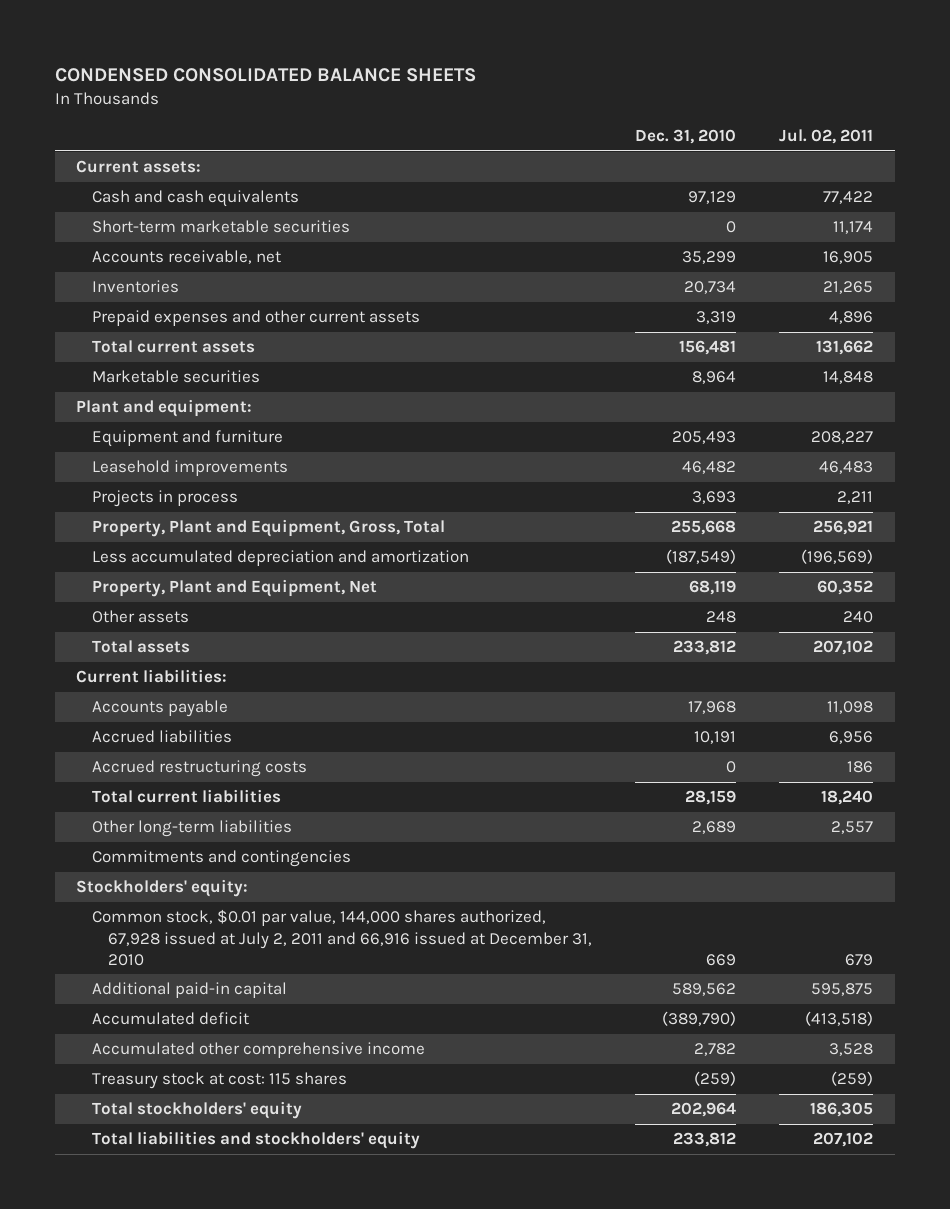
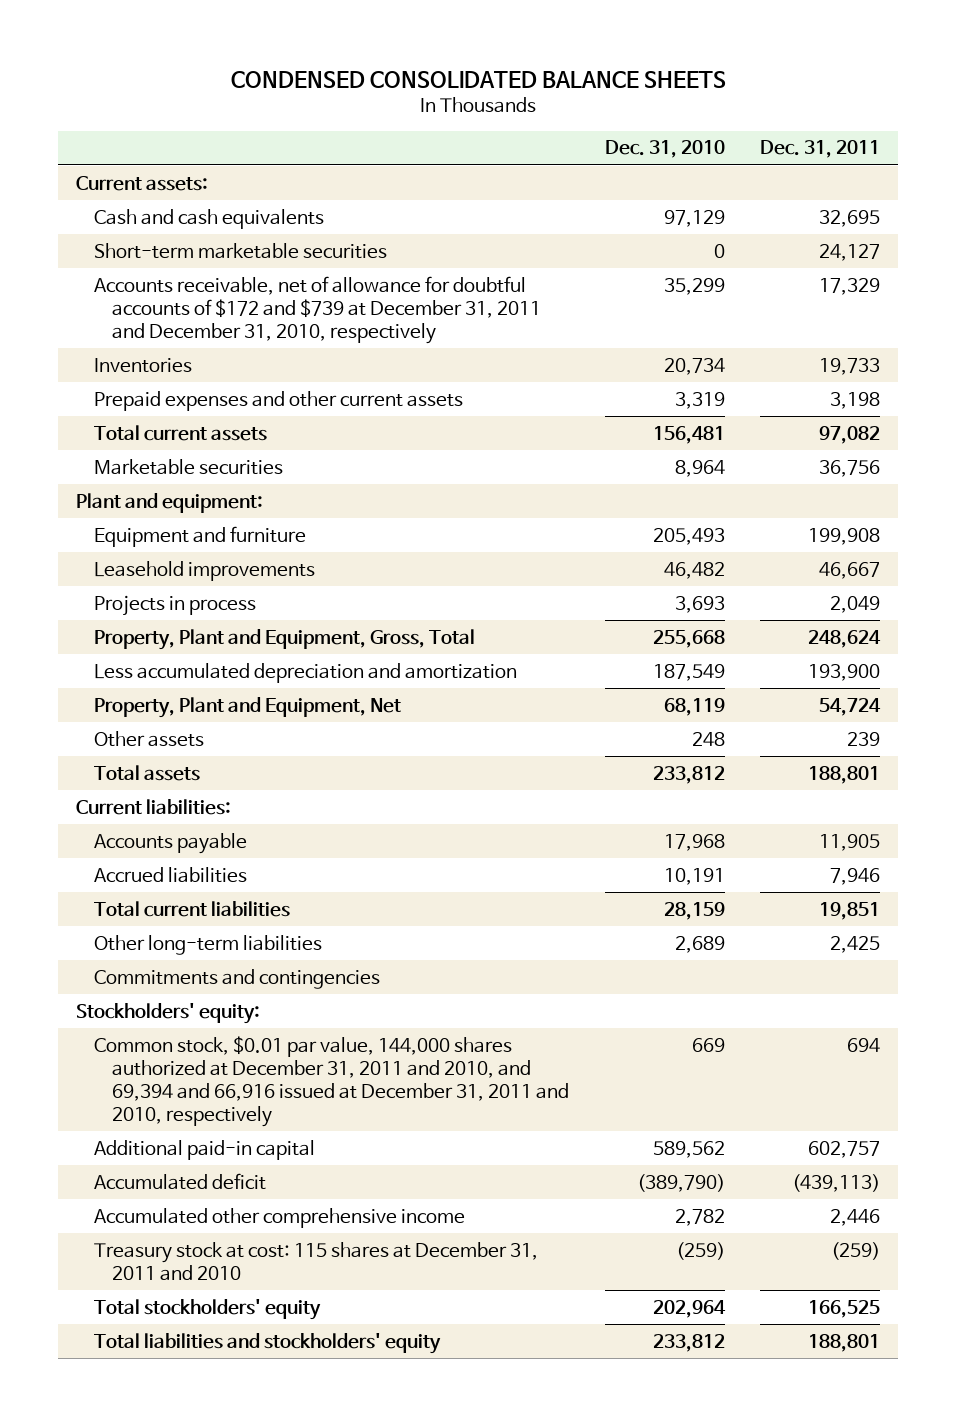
[779,128,874,144] Jul. 02, 2011 -> none
none -> [760,140,881,159] Dec. 31, 2011
[92,250,282,265] Accounts receivable, net -> [94,275,542,345] Accounts receivable, net of allowance for doubtful accounts of $172 and $739 at December 31, 2011 and December 31, 2010, respectively
[666,549,737,565] (187,549) -> [652,663,725,681] 187,549
[92,760,308,778] Accrued restructuring costs -> none
[92,909,593,966] Common stock, $0.01 par value, 144,000 shares authorized, 67,928 issued at July 2, 2011 and 66,916 issued at December 31, 2010 -> [94,1035,570,1128] Common stock, $0.01 par value, 144,000 shares authorized at December 31, 2011 and 2010, and 69,394 and 66,916 issued at December 31, 2011 and 2010, respectively
[92,1072,348,1090] Treasury stock at cost: 115 shares -> [94,1241,539,1281] Treasury stock at cost: 115 shares at December 31, 2011 and 2010

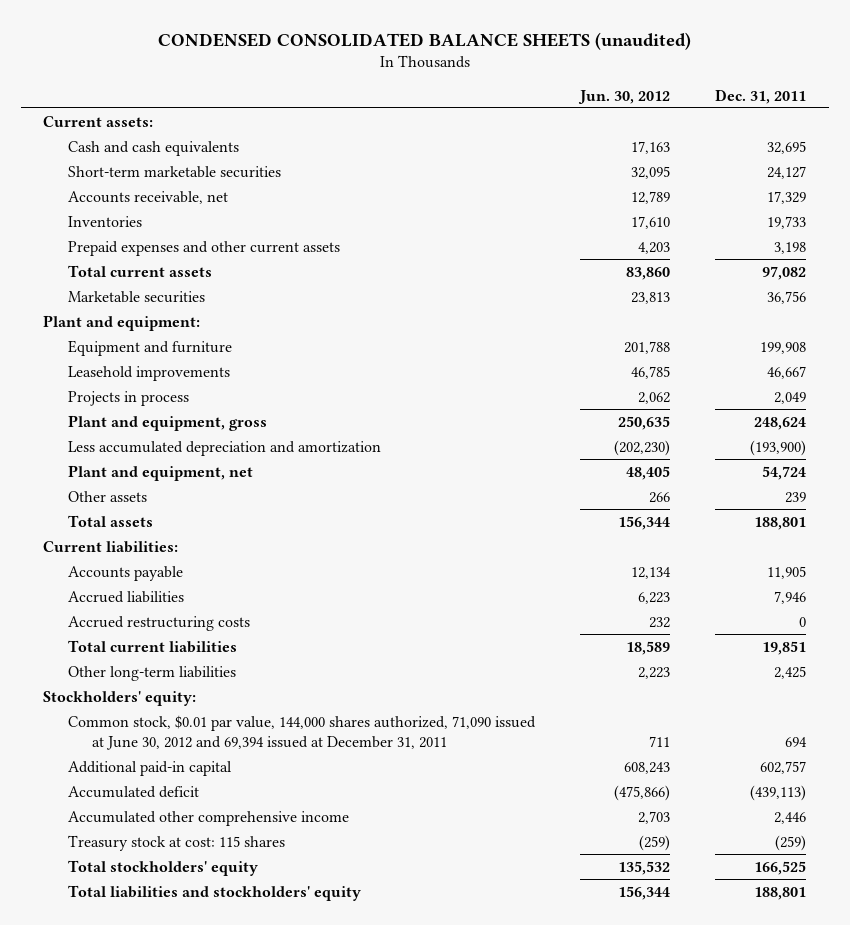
[230,70,726,88] CONDENSED CONSOLIDATED BALANCE SHEETS -> [157,31,691,50] CONDENSED CONSOLIDATED BALANCE SHEETS (unaudited)
[604,140,725,159] Dec. 31, 2010 -> none
none -> [577,89,670,104] Jun. 30, 2012
[94,275,542,345] Accounts receivable, net of allowance for doubtful accounts of $172 and $739 at December 31, 2011 and December 31, 2010, respectively -> [67,190,228,204] Accounts receivable, net
[94,628,476,650] Property, Plant and Equipment, Gross, Total -> [67,414,267,431] Plant and equipment, gross
[808,663,881,681] 193,900 -> [750,439,807,456] (193,900)
[94,696,402,718] Property, Plant and Equipment, Net -> [67,464,253,481] Plant and equipment, net
none -> [67,615,250,631] Accrued restructuring costs
[94,968,381,989] Commitments and contingencies -> none
[94,1035,570,1128] Common stock, $0.01 par value, 144,000 shares authorized at December 31, 2011 and 2010, and 69,394 and 66,916 issued at December 31, 2011 and 2010, respectively -> [67,714,536,751] Common stock, $0.01 par value, 144,000 shares authorized, 71,090 issued at June 30, 2012 and 69,394 issued at December 31, 2011
[94,1241,539,1281] Treasury stock at cost: 115 shares at December 31, 2011 and 2010 -> [67,834,285,851] Treasury stock at cost: 115 shares

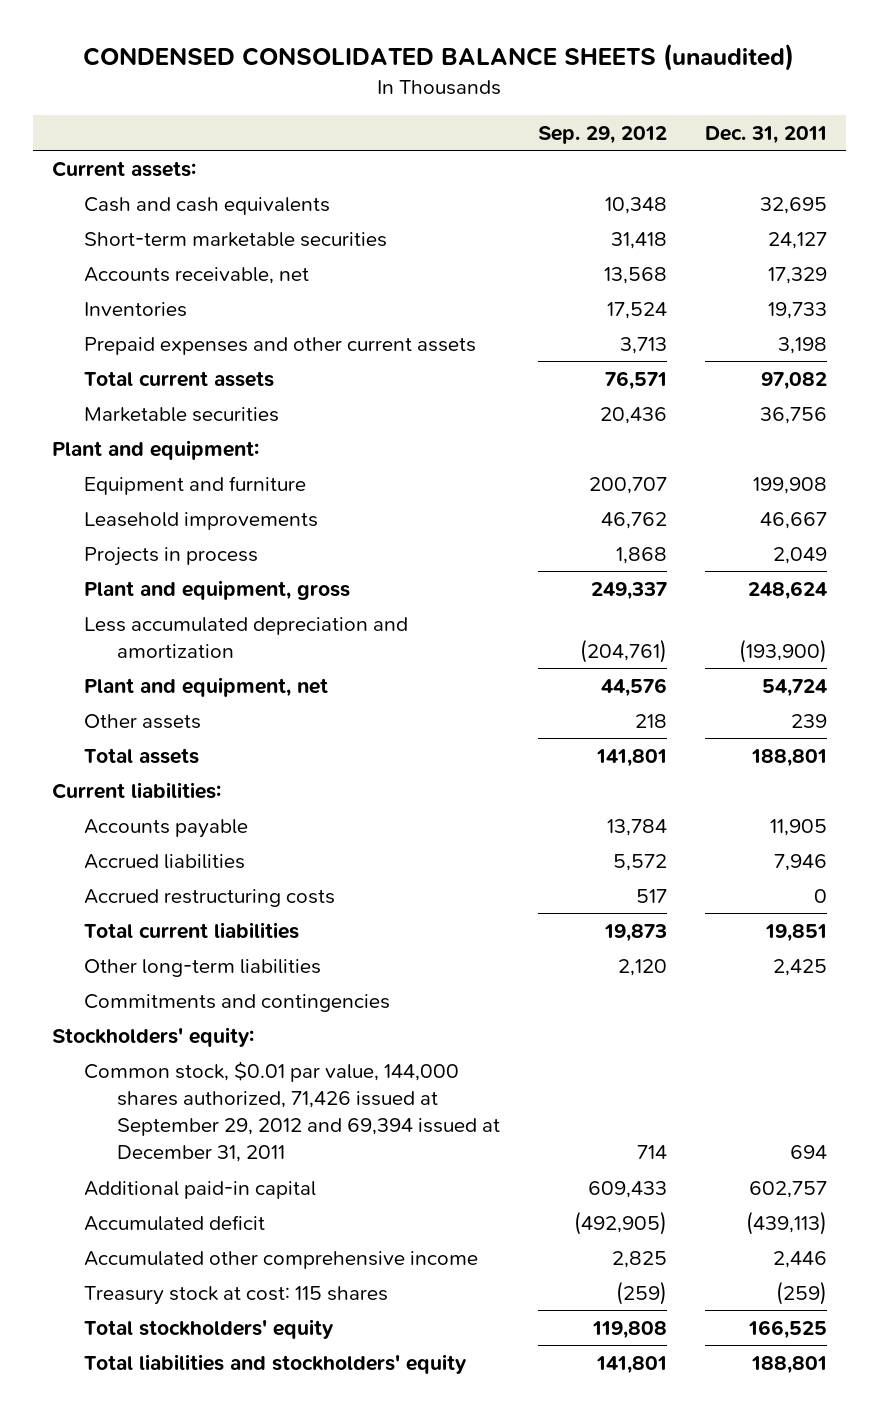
[577,89,670,104] Jun. 30, 2012 -> none
none -> [538,125,668,144] Sep. 29, 2012
none -> [84,993,391,1012] Commitments and contingencies
[67,714,536,751] Common stock, $0.01 par value, 144,000 shares authorized, 71,090 issued at June 30, 2012 and 69,394 issued at December 31, 2011 -> [84,1060,500,1163] Common stock, $0.01 par value, 144,000 shares authorized, 71,426 issued at September 29, 2012 and 69,394 issued at December 31, 2011

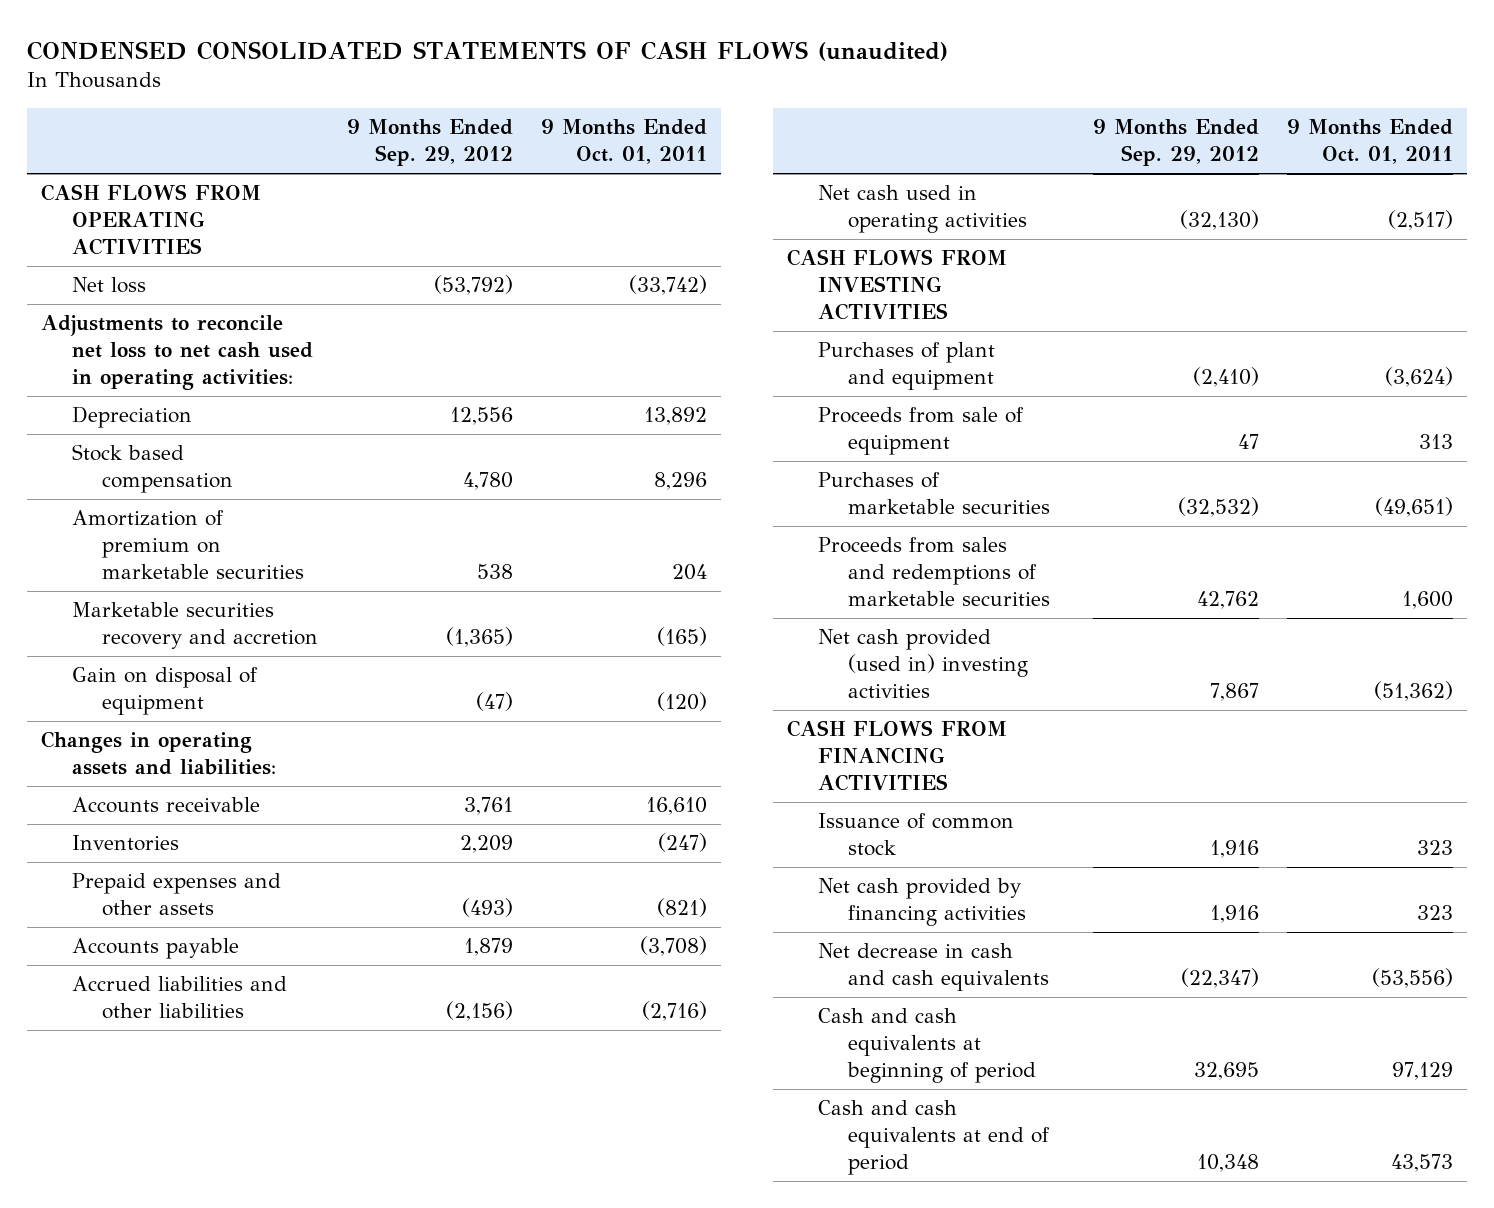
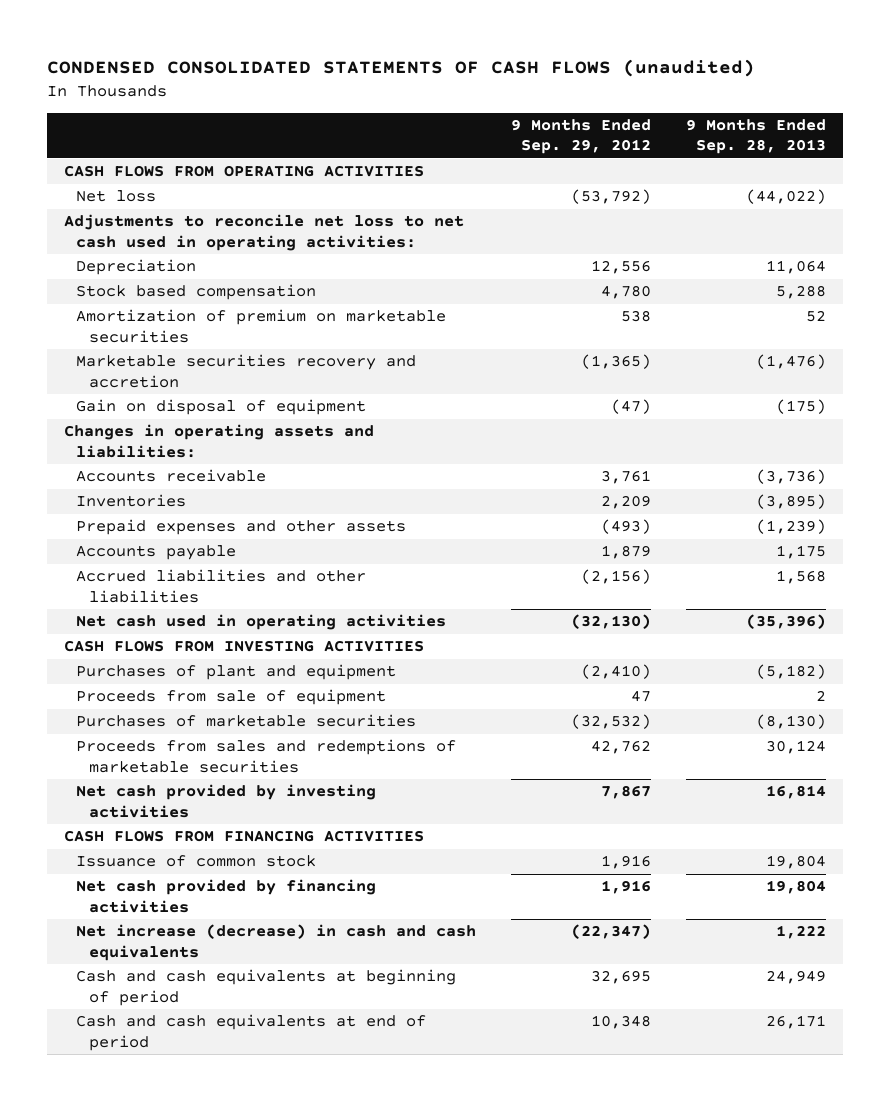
[540,119,707,165] 9 Months Ended Oct. 01, 2011 -> none
none -> [685,119,826,155] 9 Months Ended Sep. 28, 2013
[817,629,1029,699] Net cash provided (used in) investing activities -> [76,784,377,818] Net cash provided by investing activities
[817,943,1050,992] Net decrease in cash and cash equivalents -> [76,924,477,961] Net increase (decrease) in cash and cash equivalents

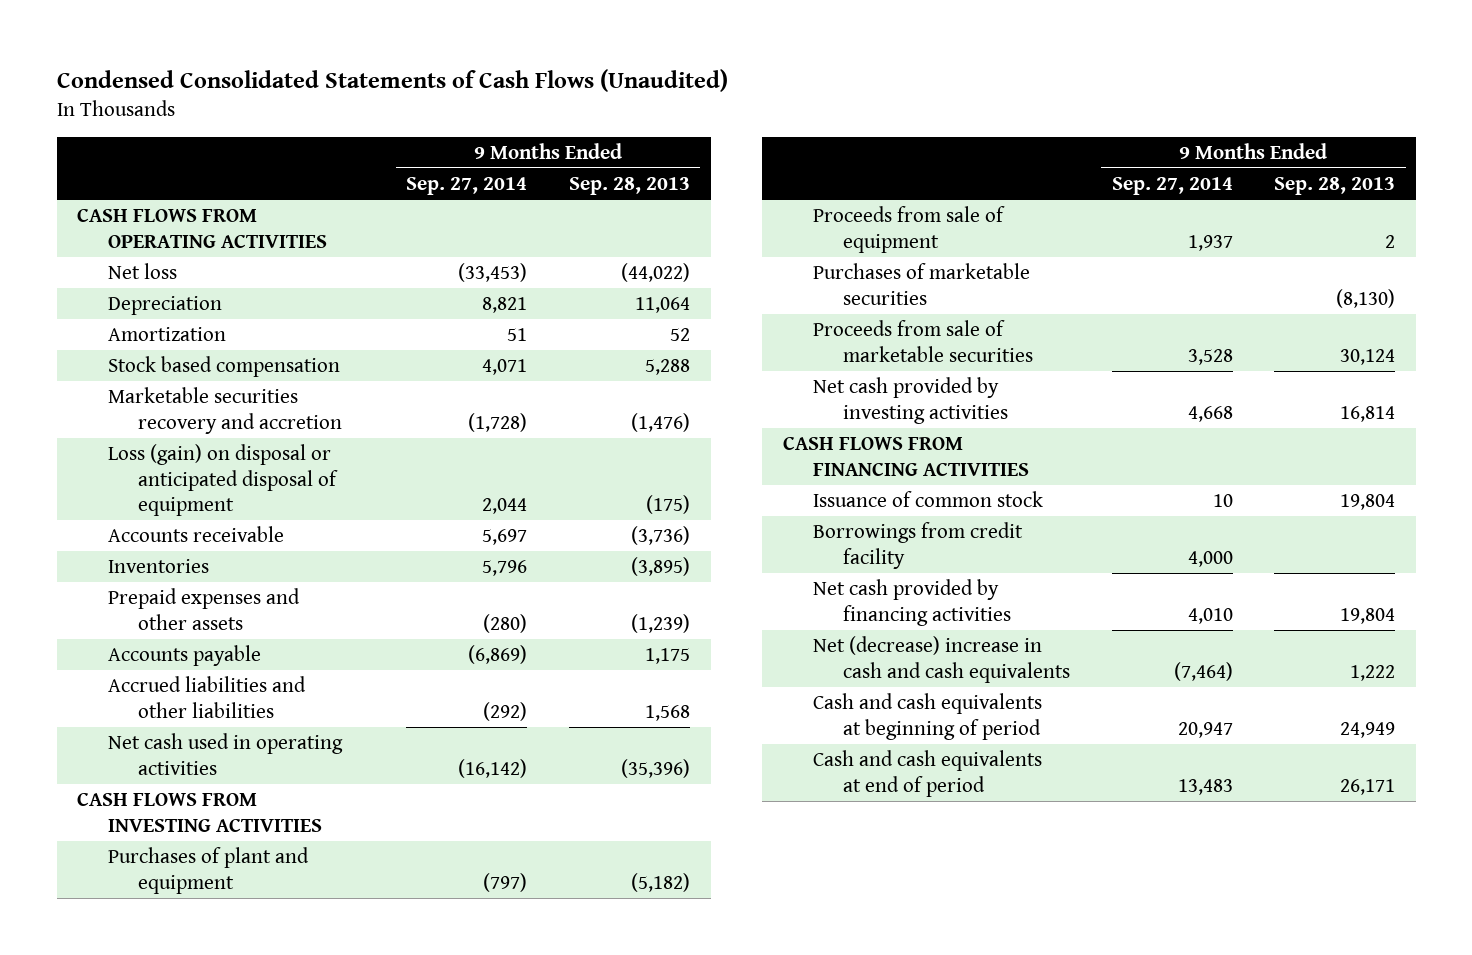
[46,58,755,77] CONDENSED CONSOLIDATED STATEMENTS OF CASH FLOWS (unaudited) -> [56,69,728,93] Condensed Consolidated Statements of Cash Flows (Unaudited)
[511,119,652,155] 9 Months Ended Sep. 29, 2012 -> none
none -> [406,176,528,195] Sep. 27, 2014
[63,214,464,251] Adjustments to reconcile net loss to net cash used in operating activities: -> none
none -> [107,326,226,341] Amortization
[76,309,447,343] Amortization of premium on marketable securities -> none
[63,424,374,458] Changes in operating assets and liabilities: -> none
[76,399,367,416] Gain on disposal of equipment -> [107,443,338,517] Loss (gain) on disposal or anticipated disposal of equipment
[76,739,457,773] Proceeds from sales and redemptions of marketable securities -> [812,319,1034,362] Proceeds from sale of marketable securities
none -> [812,521,1023,569] Borrowings from credit facility
[76,924,477,961] Net increase (decrease) in cash and cash equivalents -> [812,635,1071,683] Net (decrease) increase in cash and cash equivalents

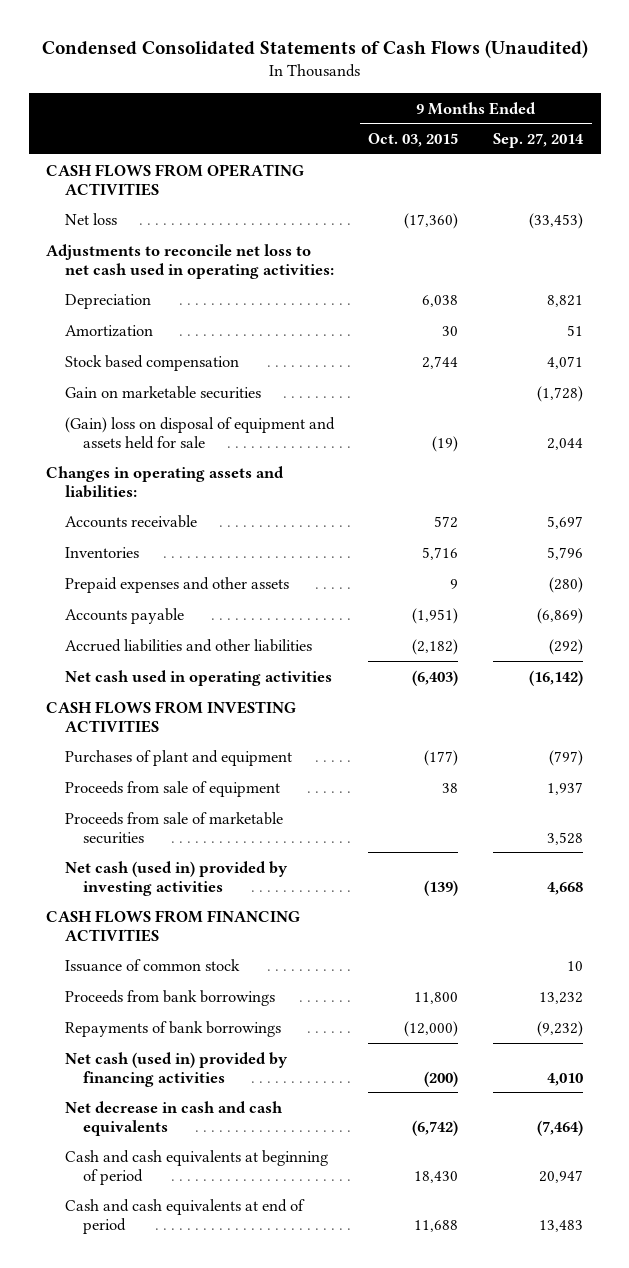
[568,176,690,195] Sep. 28, 2013 -> none
none -> [368,133,459,148] Oct. 03, 2015
none -> [46,243,334,279] Adjustments to reconcile net loss to net cash used in operating activities:
[107,386,342,434] Marketable securities recovery and accretion -> [64,385,261,399] Gain on marketable securities
[107,443,338,517] Loss (gain) on disposal or anticipated disposal of equipment -> [64,416,335,449] (Gain) loss on disposal of equipment and assets held for sale
none -> [46,465,285,498] Changes in operating assets and liabilities:
[812,262,1030,305] Purchases of marketable securities -> none
[812,376,1009,424] Net cash provided by investing activities -> [64,860,288,896] Net cash (used in) provided by investing activities
[812,521,1023,569] Borrowings from credit facility -> [64,989,275,1006] Proceeds from bank borrowings
[1187,550,1233,567] 4,000 -> [539,991,584,1004] 13,232
none -> [64,1020,281,1037] Repayments of bank borrowings
[812,578,1012,626] Net cash provided by financing activities -> [64,1051,288,1087] Net cash (used in) provided by financing activities
[812,635,1071,683] Net (decrease) increase in cash and cash equivalents -> [64,1100,283,1136] Net decrease in cash and cash equivalents

